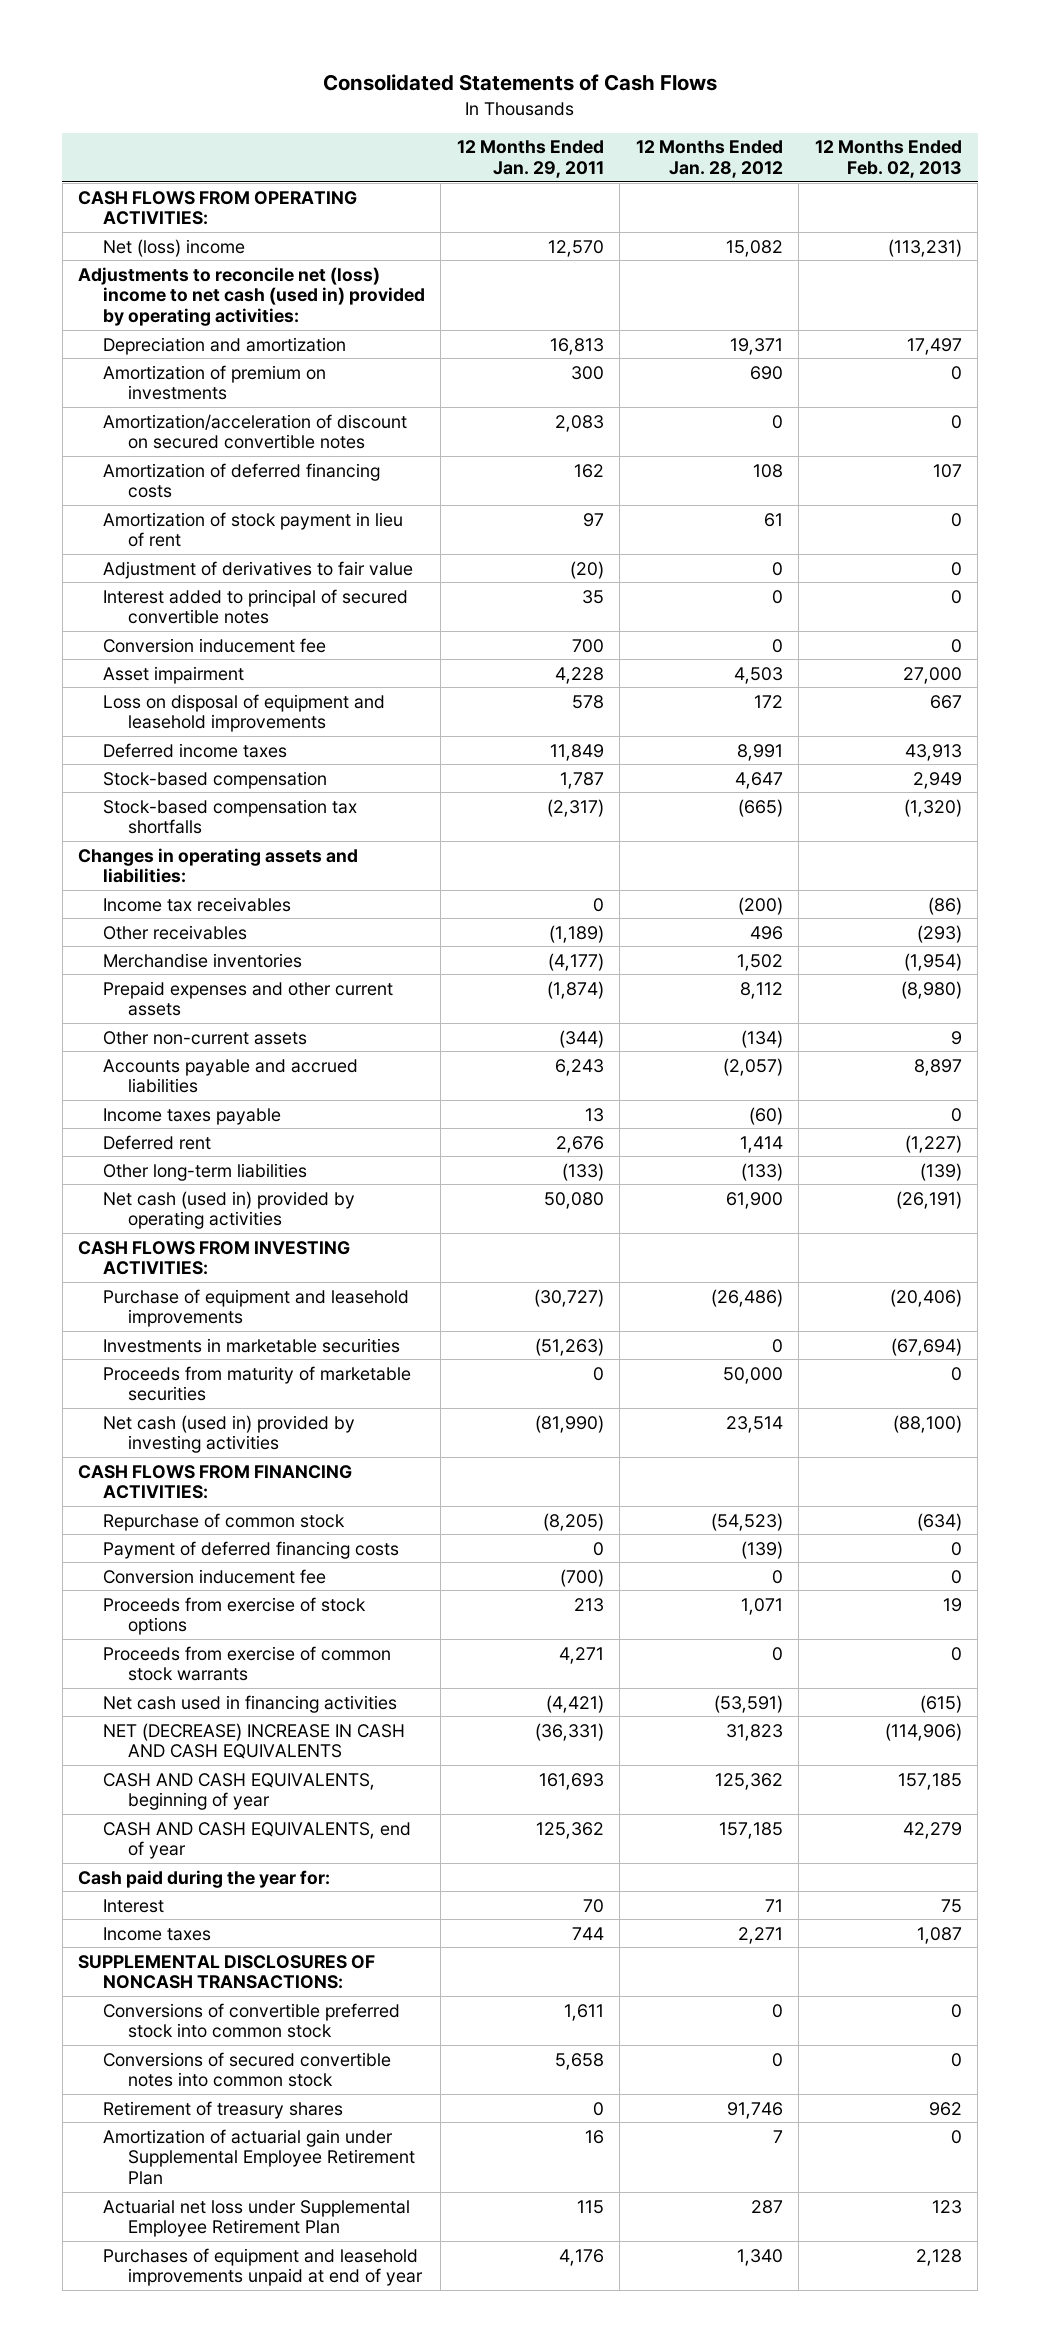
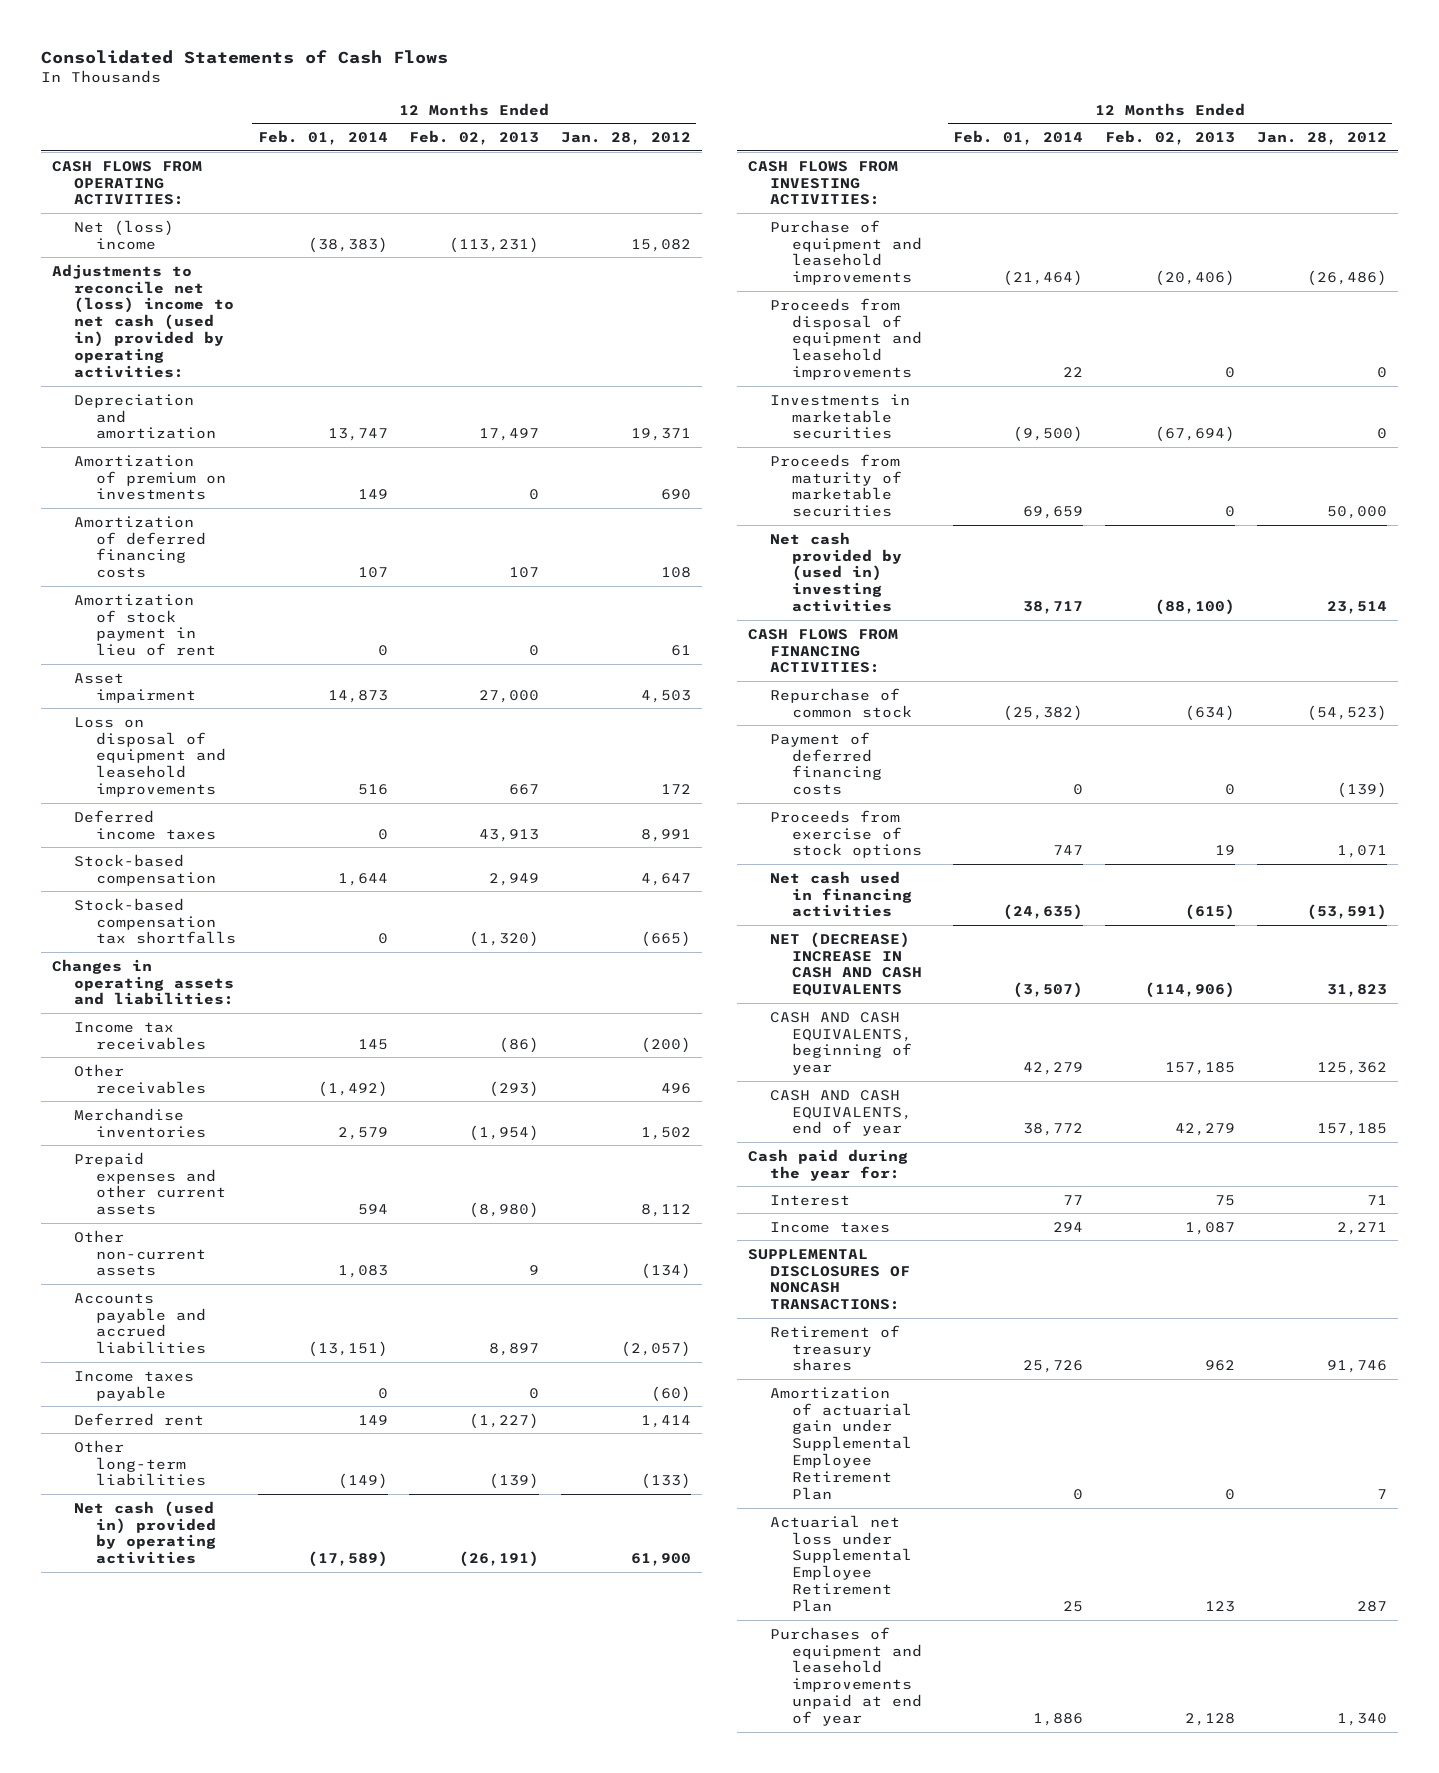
[456,140,604,179] 12 Months Ended Jan. 29, 2011 -> none
none -> [257,129,388,145] Feb. 01, 2014
[102,413,407,450] Amortization/acceleration of discount on secured convertible notes -> none
[102,560,413,579] Adjustment of derivatives to fair value -> none
[102,588,408,625] Interest added to principal of secured convertible notes -> none
[102,637,326,653] Conversion inducement fee -> none
none -> [769,297,922,381] Proceeds from disposal of equipment and leasehold improvements
[102,1414,355,1454] Net cash (used in) provided by investing activities -> [769,531,902,613] Net cash provided by (used in) investing activities
[102,1568,326,1584] Conversion inducement fee -> none
[102,1645,391,1682] Proceeds from exercise of common stock warrants -> none
[102,2002,400,2039] Conversions of convertible preferred stock into common stock -> none
[102,2051,391,2088] Conversions of secured convertible notes into common stock -> none

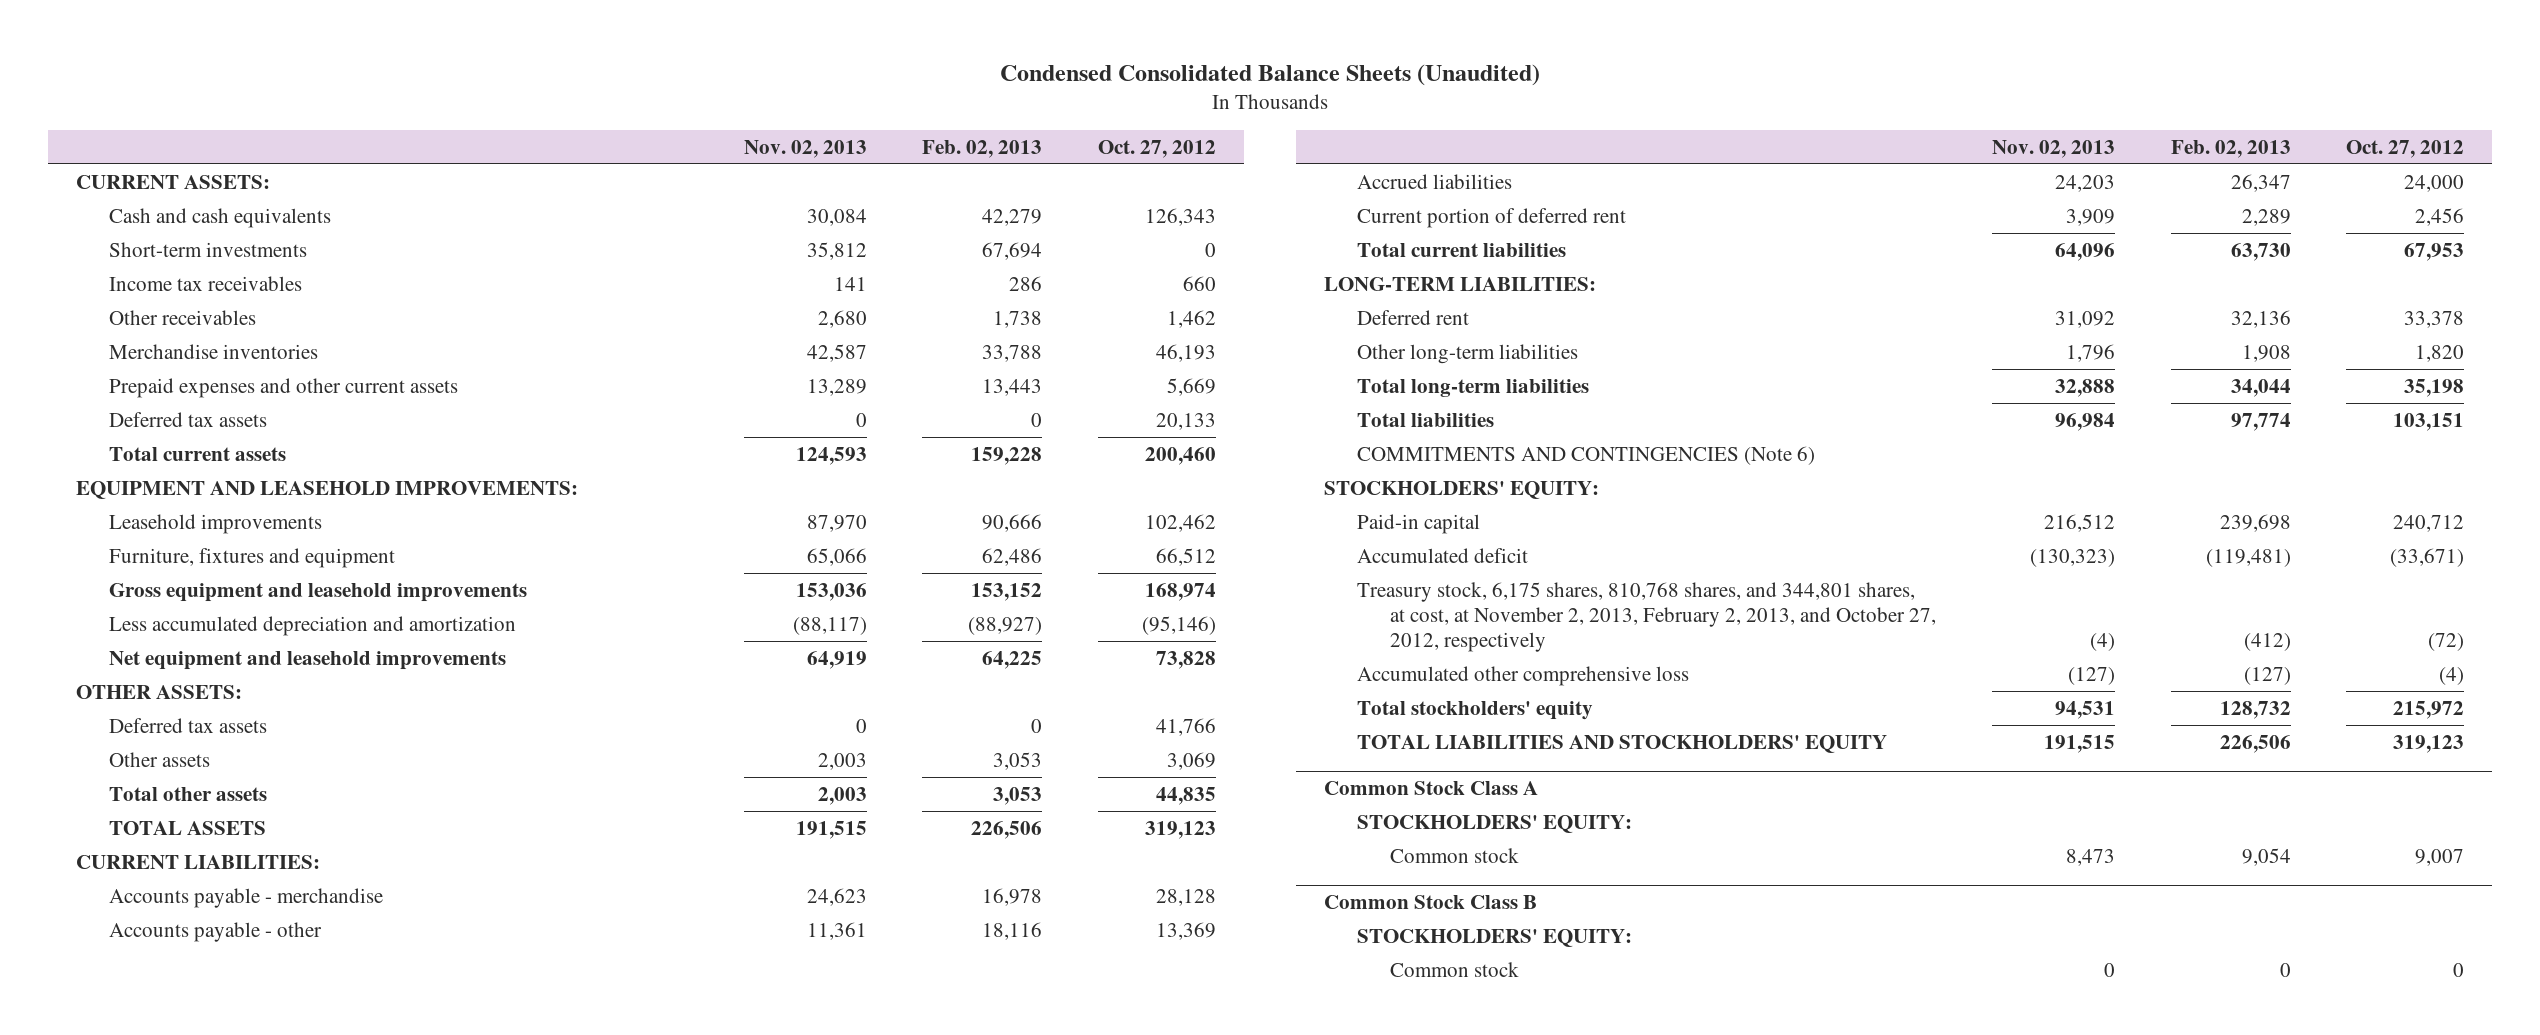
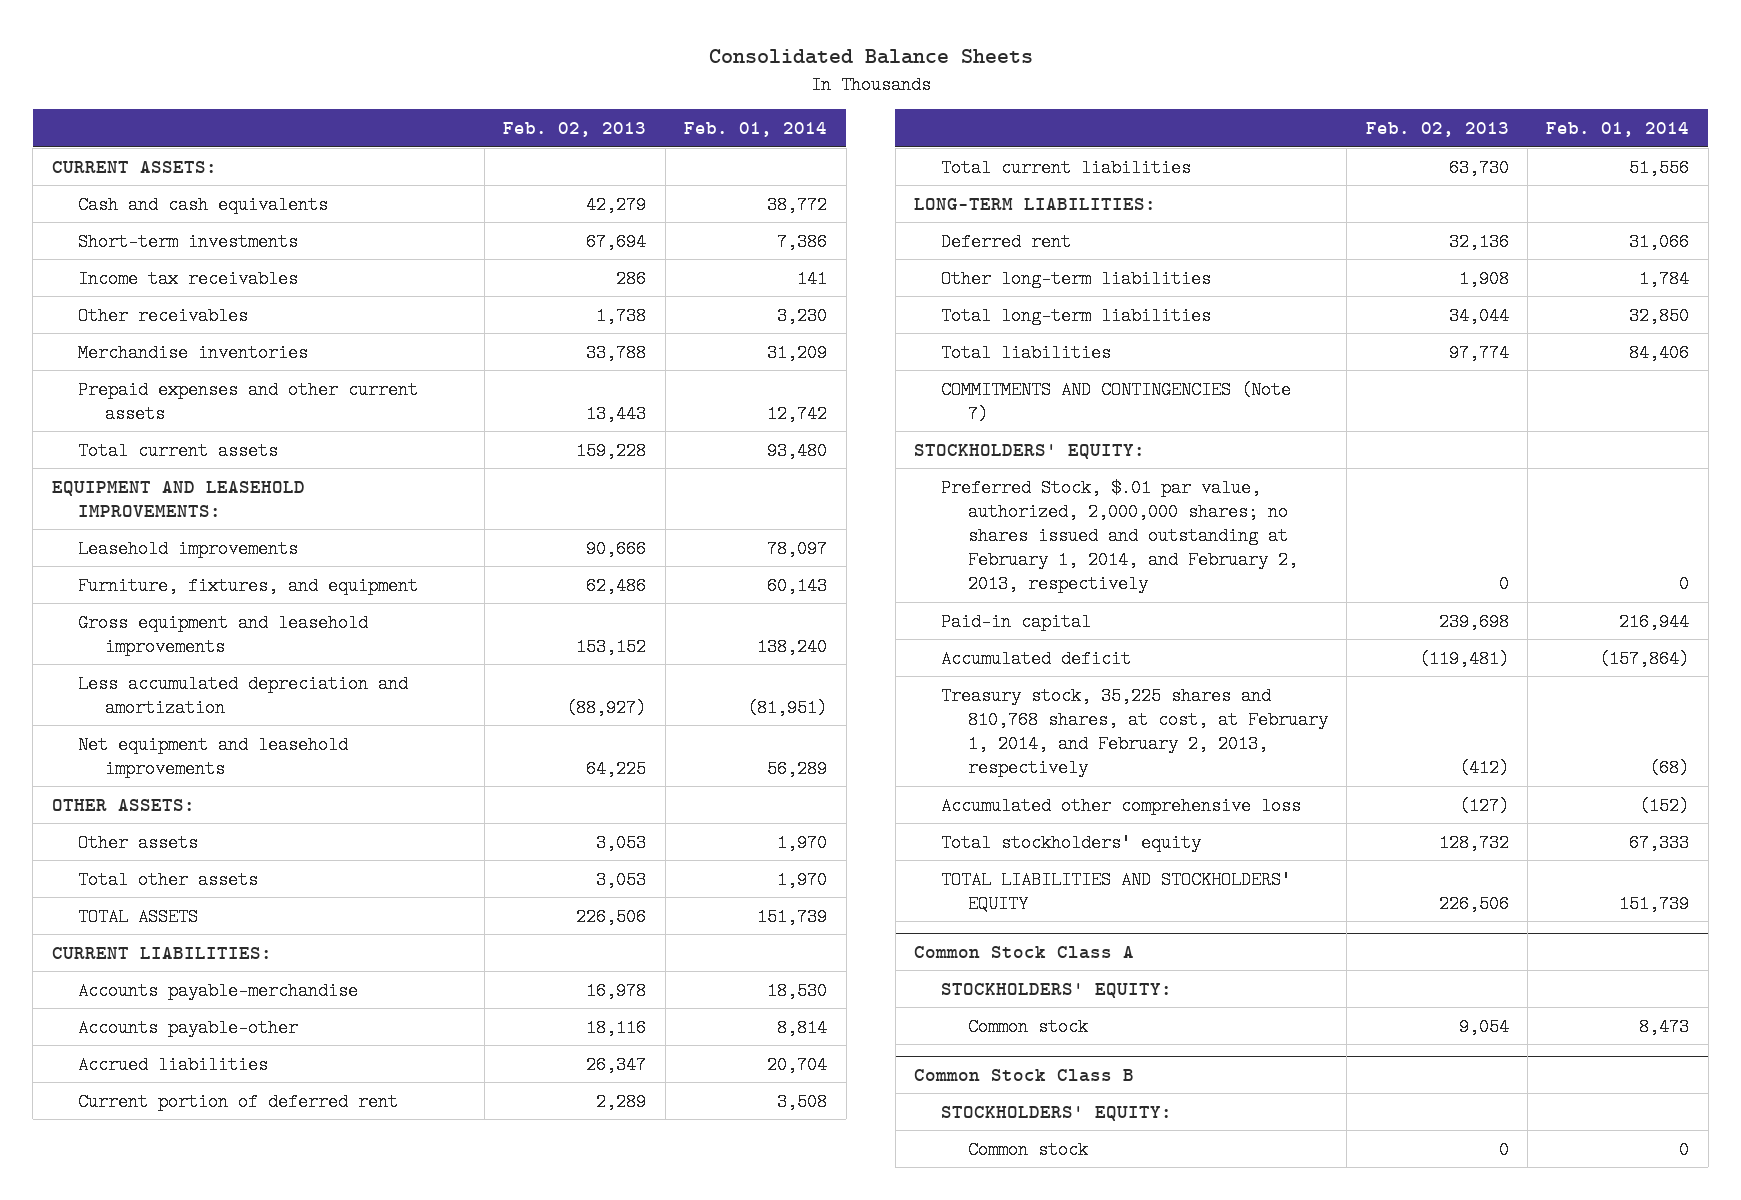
[1000,63,1541,86] Condensed Consolidated Balance Sheets (Unaudited) -> [708,49,1033,65] Consolidated Balance Sheets
[743,139,867,158] Nov. 02, 2013 -> none
[1098,139,1217,158] Oct. 27, 2012 -> none
none -> [684,121,828,137] Feb. 01, 2014
[109,411,268,427] Deferred tax assets -> none
[109,547,396,568] Furniture, fixtures and equipment -> [78,576,419,595] Furniture, fixtures, and equipment
[109,717,268,733] Deferred tax assets -> none
[109,887,384,908] Accounts payable - merchandise -> [78,981,359,1000] Accounts payable-merchandise
[109,921,323,942] Accounts payable - other -> [78,1018,299,1037] Accounts payable-other
[1357,445,1816,465] COMMITMENTS AND CONTINGENCIES (Note 6) -> [940,380,1291,423] COMMITMENTS AND CONTINGENCIES (Note 7)
none -> [940,478,1298,594] Preferred Stock, $.01 par value, authorized, 2,000,000 shares; no shares issued and outstanding at February 1, 2014, and February 2, 2013, respectively
[1357,581,1937,653] Treasury stock, 6,175 shares, 810,768 shares, and 344,801 shares, at cost, at November 2, 2013, February 2, 2013, and October 27, 2012, respectively -> [940,686,1328,777] Treasury stock, 35,225 shares and 810,768 shares, at cost, at February 1, 2014, and February 2, 2013, respectively

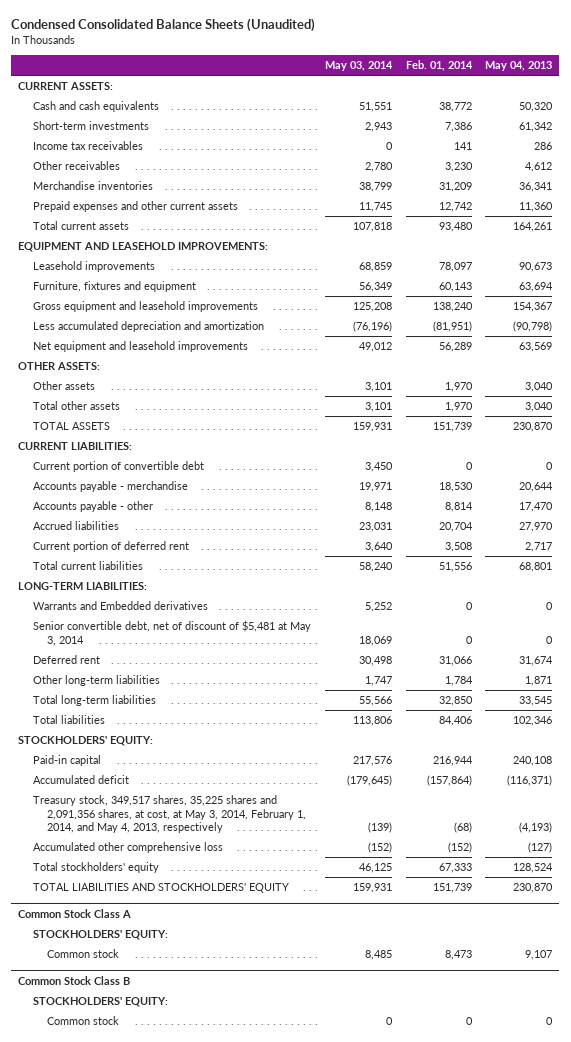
[708,49,1033,65] Consolidated Balance Sheets -> [11,17,316,32] Condensed Consolidated Balance Sheets (Unaudited)
[503,121,647,137] Feb. 02, 2013 -> none
none -> [324,61,393,72] May 03, 2014
none -> [485,61,553,72] May 04, 2013
[78,576,419,595] Furniture, fixtures, and equipment -> [32,281,196,293] Furniture, fixtures and equipment
none -> [32,461,204,473] Current portion of convertible debt
[78,981,359,1000] Accounts payable-merchandise -> [32,481,188,493] Accounts payable - merchandise
[78,1018,299,1037] Accounts payable-other -> [32,501,153,513] Accounts payable - other
none -> [32,601,208,611] Warrants and Embedded derivatives
none -> [32,620,311,646] Senior convertible debt, net of discount of $5,481 at May 3, 2014
[940,380,1291,423] COMMITMENTS AND CONTINGENCIES (Note 7) -> none
[940,478,1298,594] Preferred Stock, $.01 par value, authorized, 2,000,000 shares; no shares issued and outstanding at February 1, 2014, and February 2, 2013, respectively -> none
[940,686,1328,777] Treasury stock, 35,225 shares and 810,768 shares, at cost, at February 1, 2014, and February 2, 2013, respectively -> [32,795,307,834] Treasury stock, 349,517 shares, 35,225 shares and 2,091,356 shares, at cost, at May 3, 2014, February 1, 2014, and May 4, 2013, respectively

